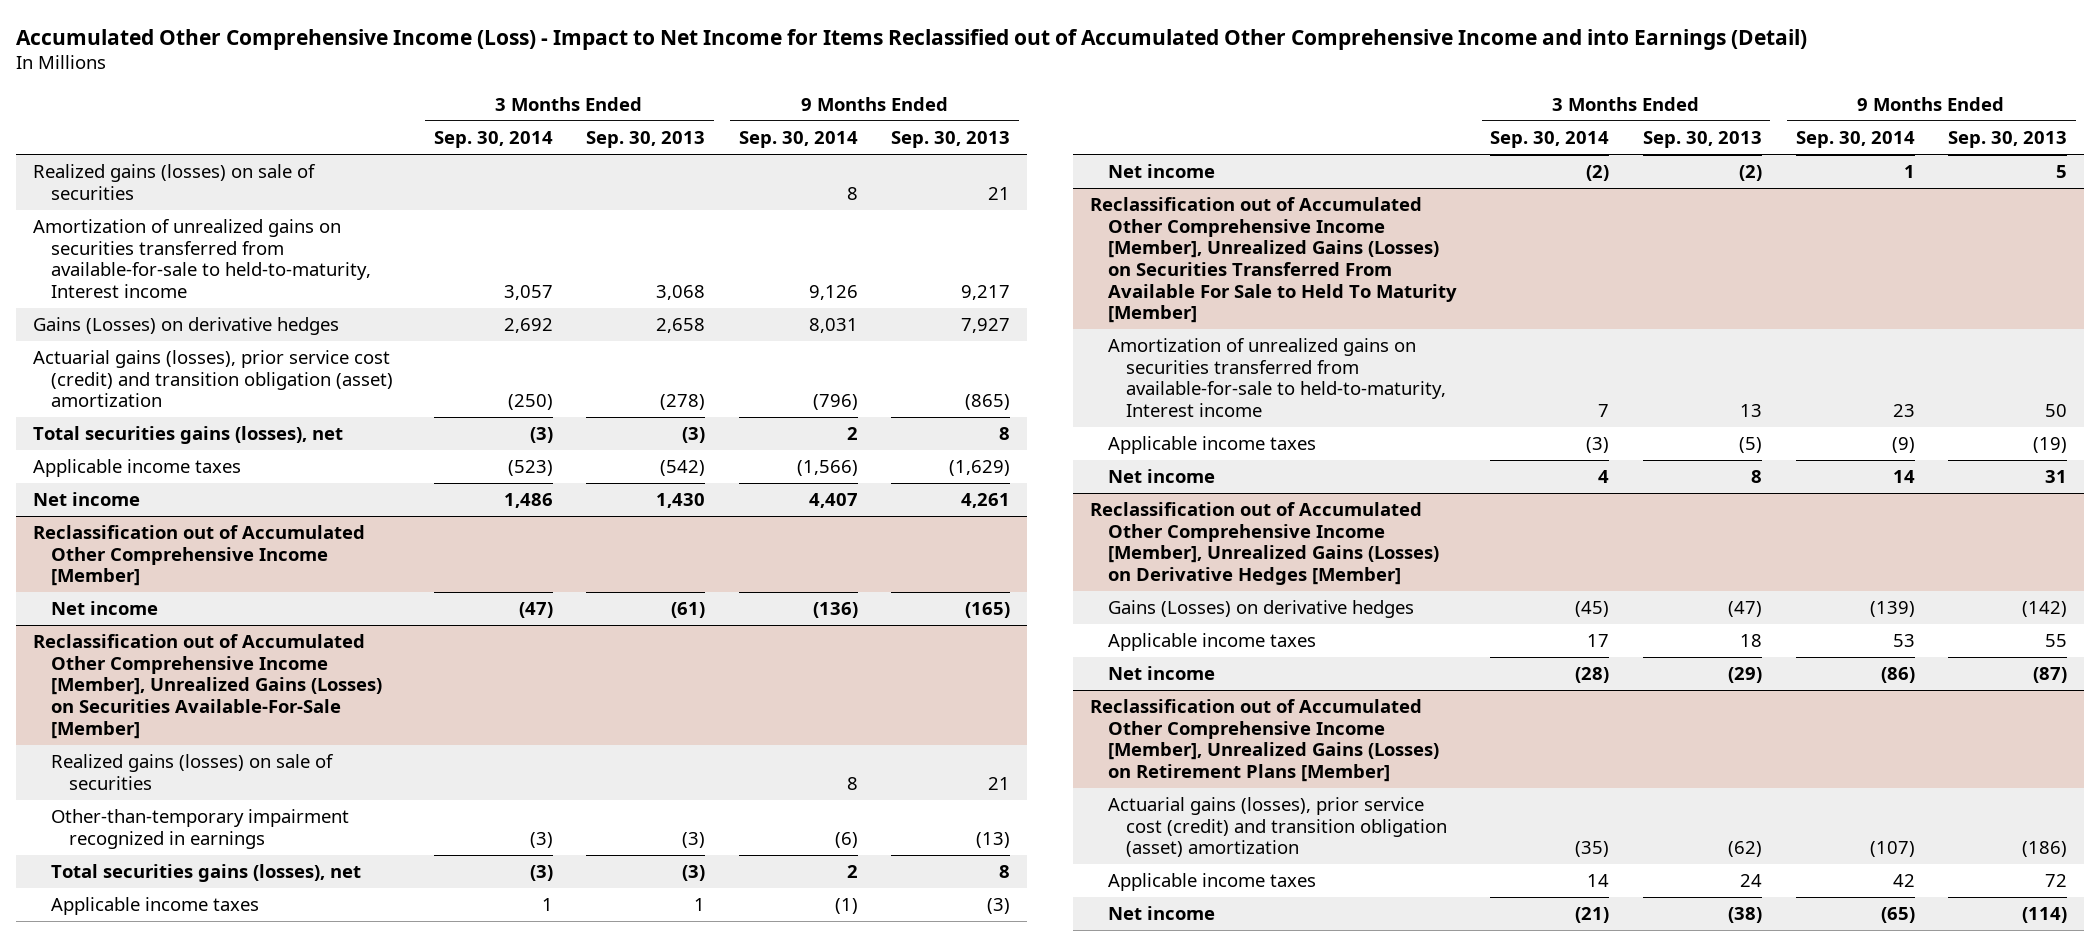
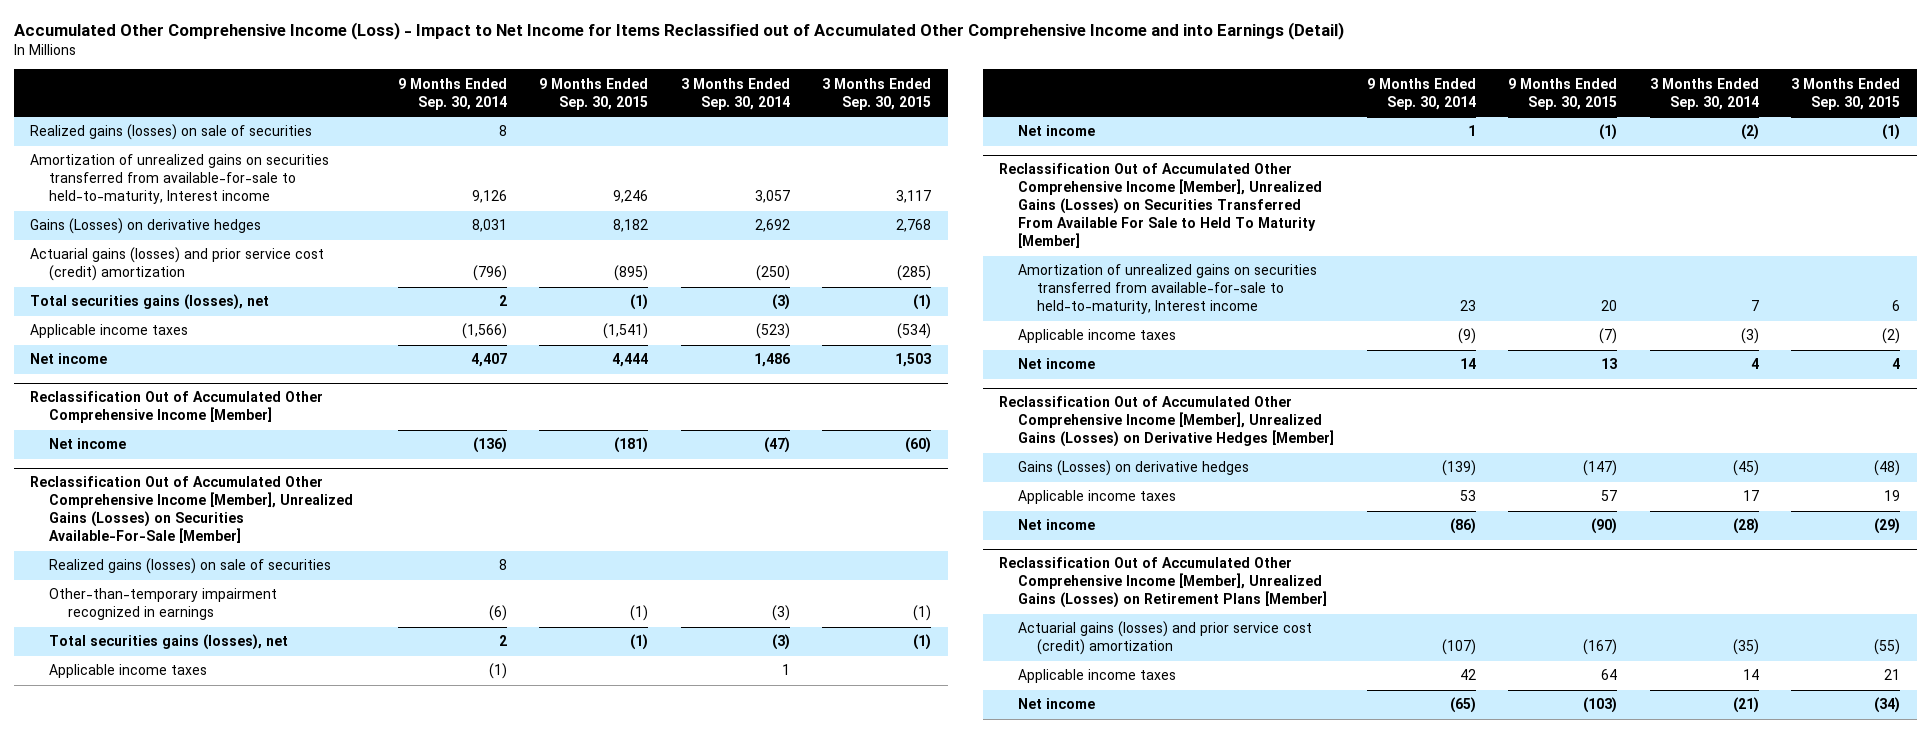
[586,131,706,149] Sep. 30, 2013 -> none
[891,131,1011,149] Sep. 30, 2013 -> none
none -> [539,77,649,110] 9 Months Ended Sep. 30, 2015
none -> [822,77,932,110] 3 Months Ended Sep. 30, 2015
[33,350,394,408] Actuarial gains (losses), prior service cost (credit) and transition obligation (asset) amortization -> [30,247,325,282] Actuarial gains (losses) and prior service cost (credit) amortization
[33,525,366,587] Reclassification out of Accumulated Other Comprehensive Income [Member] -> [30,391,324,424] Reclassification Out of Accumulated Other Comprehensive Income [Member]
[33,634,383,739] Reclassification out of Accumulated Other Comprehensive Income [Member], Unrealized Gains (Losses) on Securities Available-For-Sale [Member] -> [30,476,354,544] Reclassification Out of Accumulated Other Comprehensive Income [Member], Unrealized Gains (Losses) on Securities Available-For-Sale [Member]
[1089,197,1457,324] Reclassification out of Accumulated Other Comprehensive Income [Member], Unrealized Gains (Losses) on Securities Transferred From Available For Sale to Held To Maturity [Member] -> [999,163,1323,249] Reclassification Out of Accumulated Other Comprehensive Income [Member], Unrealized Gains (Losses) on Securities Transferred From Available For Sale to Held To Maturity [Member]
[1089,502,1439,586] Reclassification out of Accumulated Other Comprehensive Income [Member], Unrealized Gains (Losses) on Derivative Hedges [Member] -> [999,396,1335,448] Reclassification Out of Accumulated Other Comprehensive Income [Member], Unrealized Gains (Losses) on Derivative Hedges [Member]
[1089,699,1439,783] Reclassification out of Accumulated Other Comprehensive Income [Member], Unrealized Gains (Losses) on Retirement Plans [Member] -> [999,557,1328,609] Reclassification Out of Accumulated Other Comprehensive Income [Member], Unrealized Gains (Losses) on Retirement Plans [Member]
[1107,797,1447,858] Actuarial gains (losses), prior service cost (credit) and transition obligation (asset) amortization -> [1018,621,1313,656] Actuarial gains (losses) and prior service cost (credit) amortization

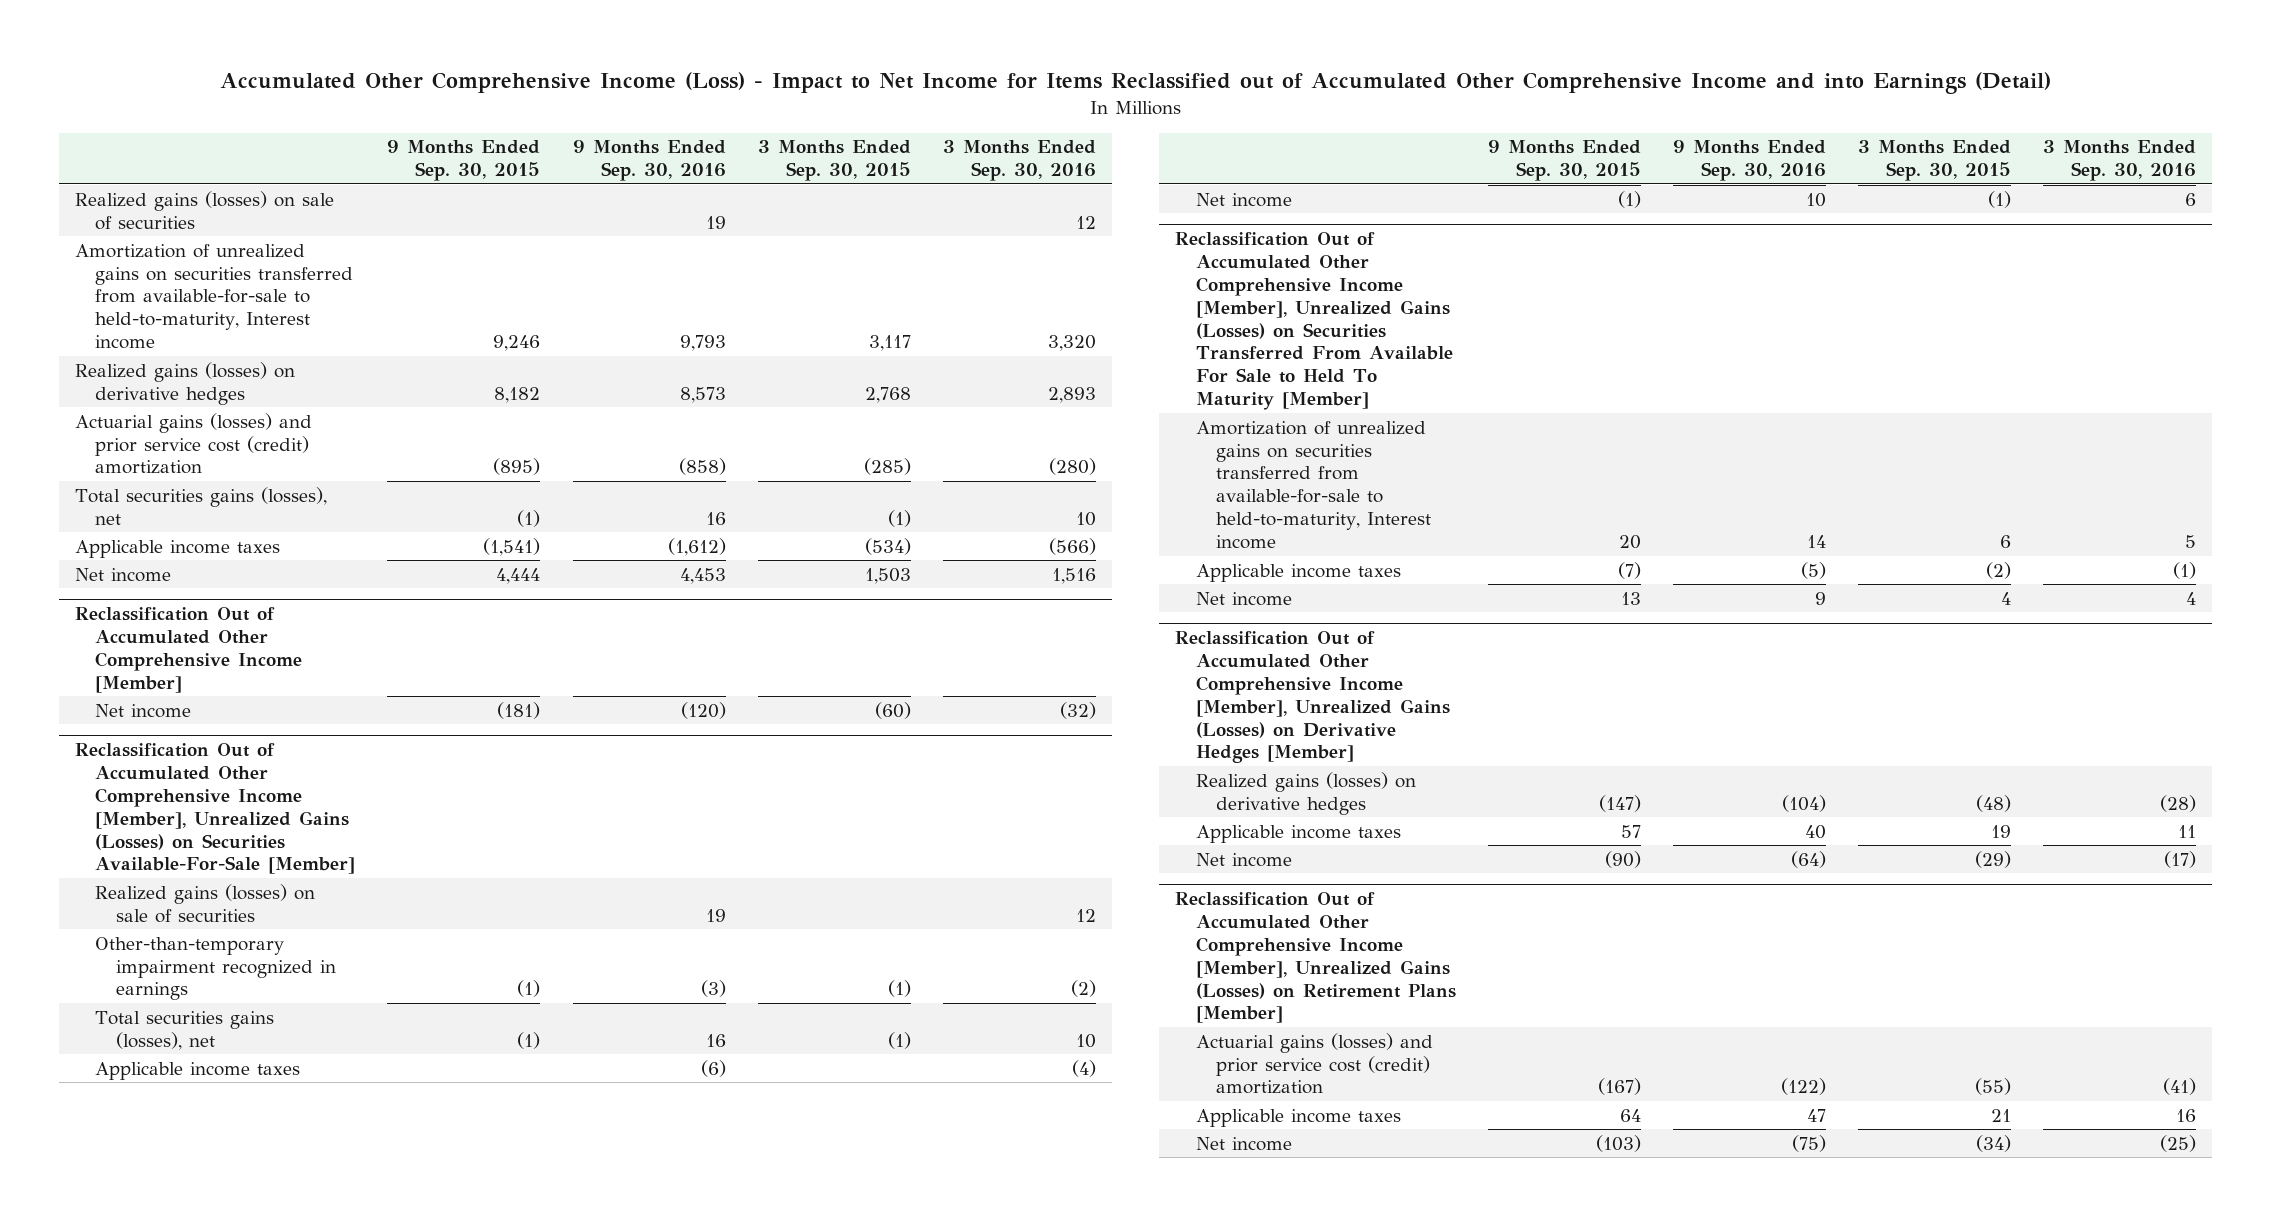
[397,77,507,110] 9 Months Ended Sep. 30, 2014 -> none
[680,77,790,110] 3 Months Ended Sep. 30, 2014 -> none
none -> [572,140,726,182] 9 Months Ended Sep. 30, 2016
none -> [942,140,1096,182] 3 Months Ended Sep. 30, 2016
[30,218,262,235] Gains (Losses) on derivative hedges -> [74,361,295,405] Realized gains (losses) on derivative hedges
[1018,460,1250,477] Gains (Losses) on derivative hedges -> [1195,771,1416,815] Realized gains (losses) on derivative hedges

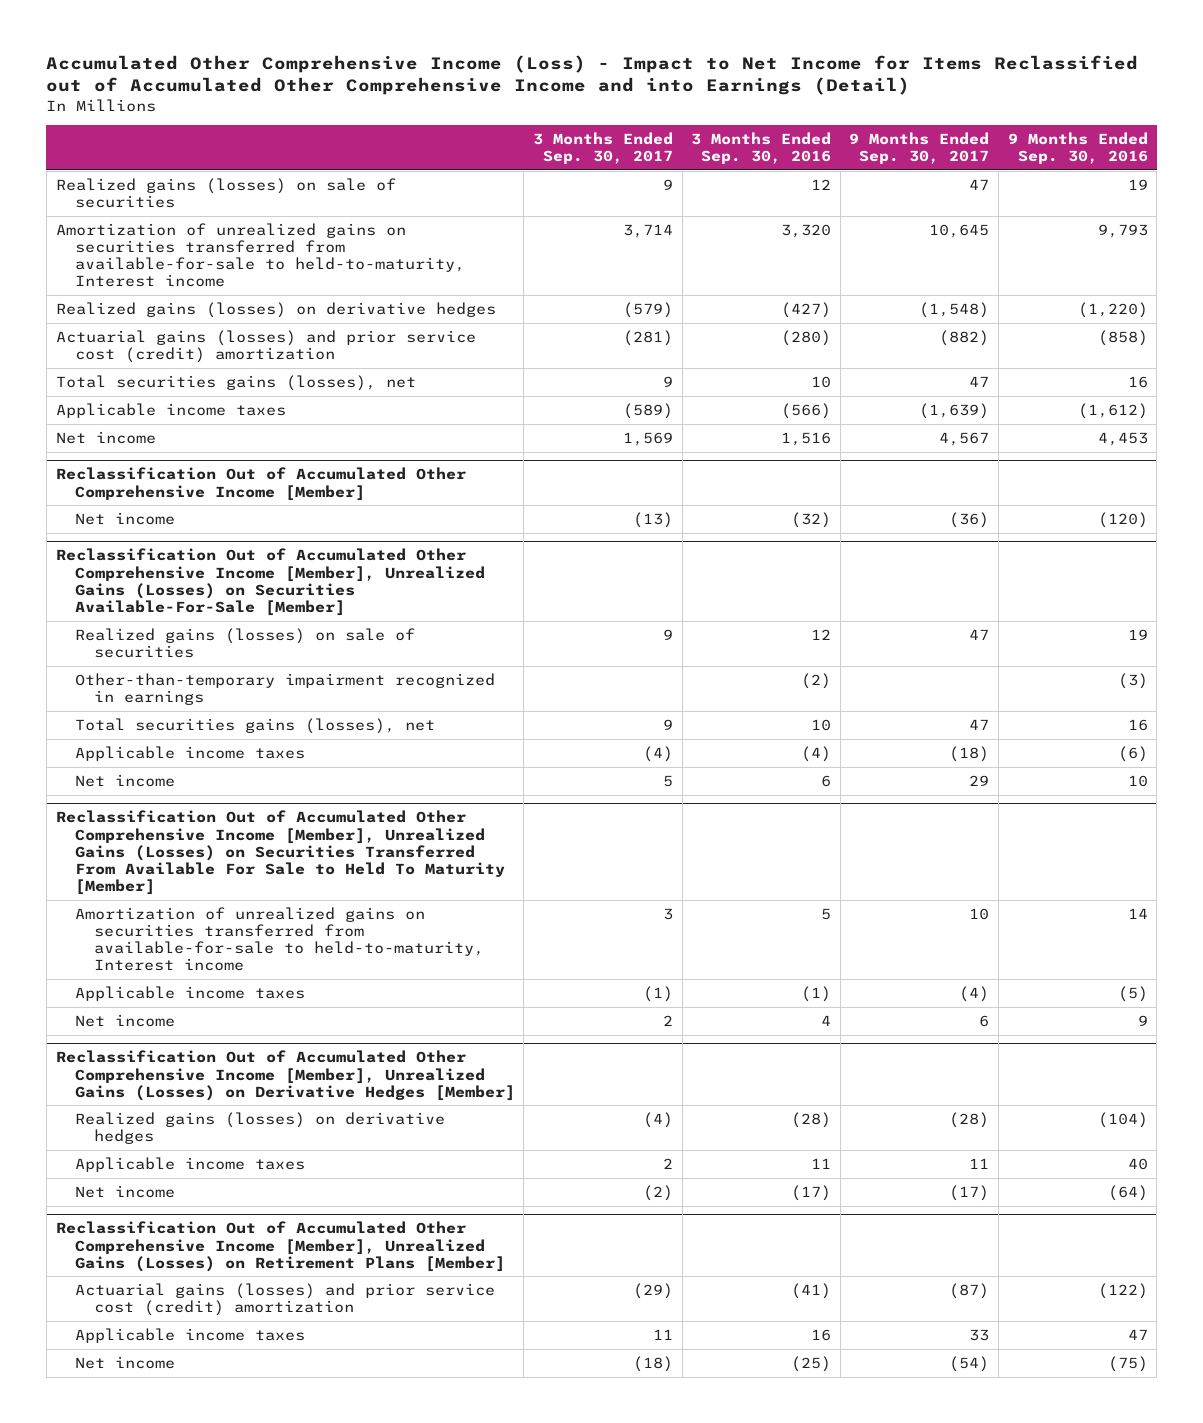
[387,140,541,182] 9 Months Ended Sep. 30, 2015 -> none
[757,140,911,182] 3 Months Ended Sep. 30, 2015 -> none
none -> [533,131,674,165] 3 Months Ended Sep. 30, 2017
none -> [849,131,990,165] 9 Months Ended Sep. 30, 2017
[679,386,726,403] 8,573 -> [1077,301,1148,318] (1,220)
[1047,386,1096,403] 2,893 -> [781,301,832,318] (427)

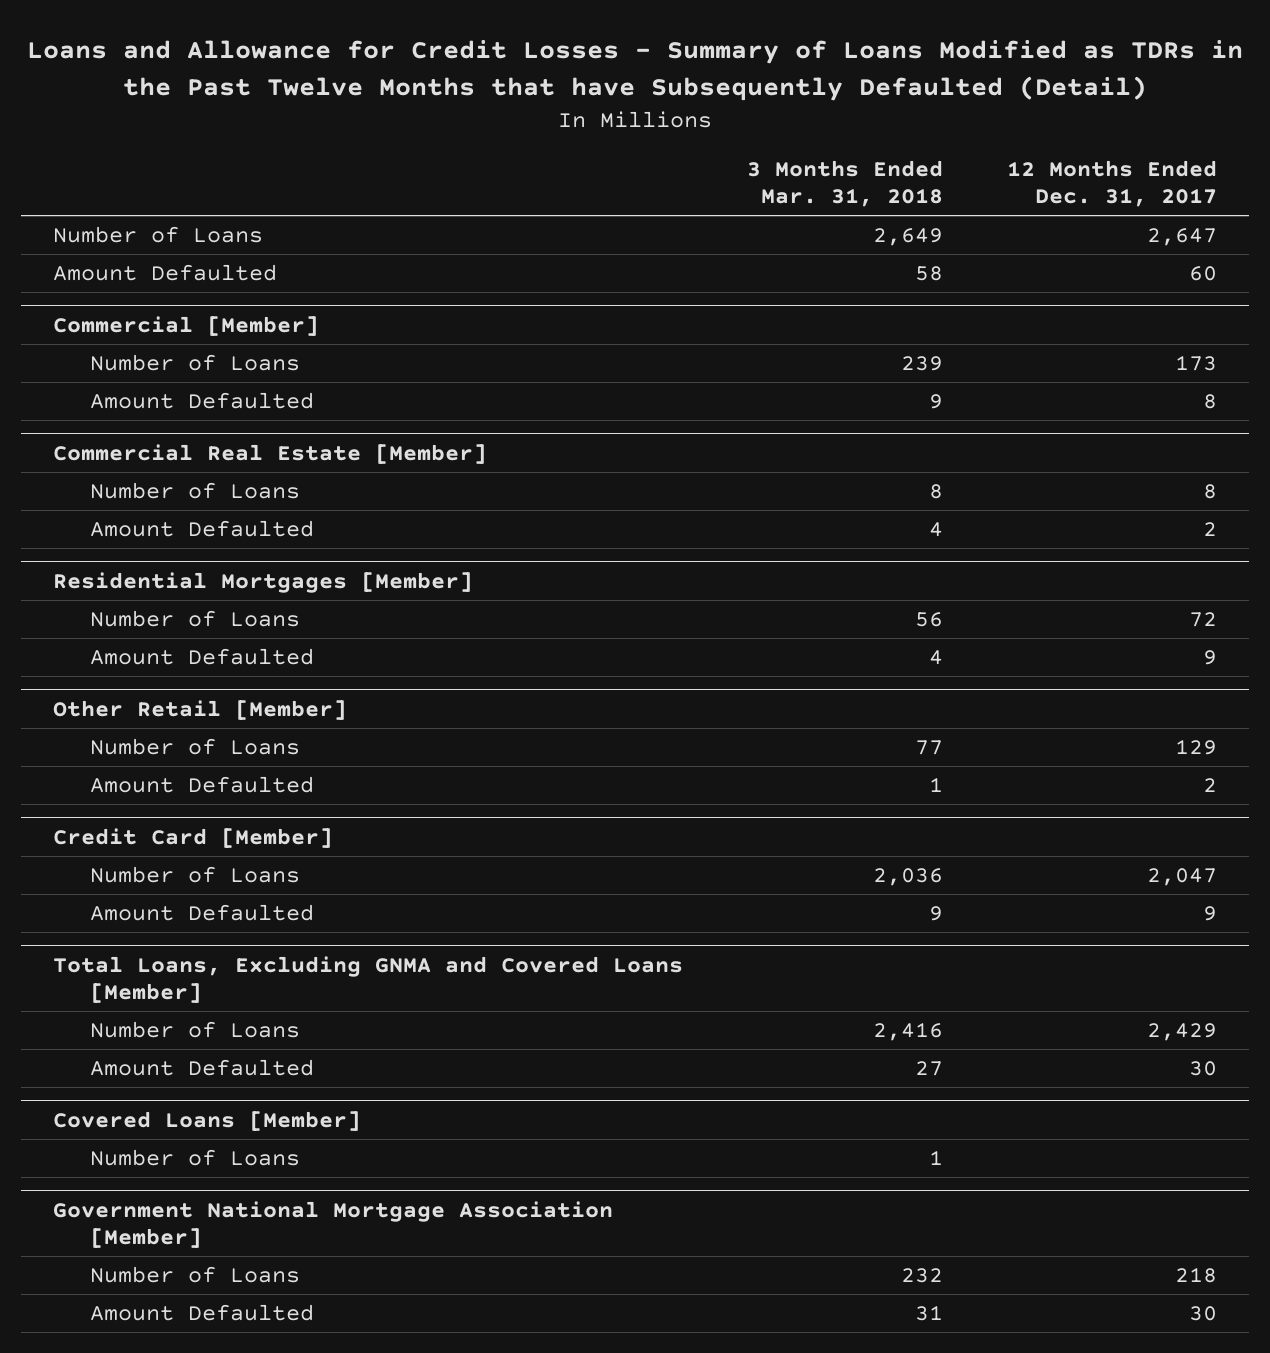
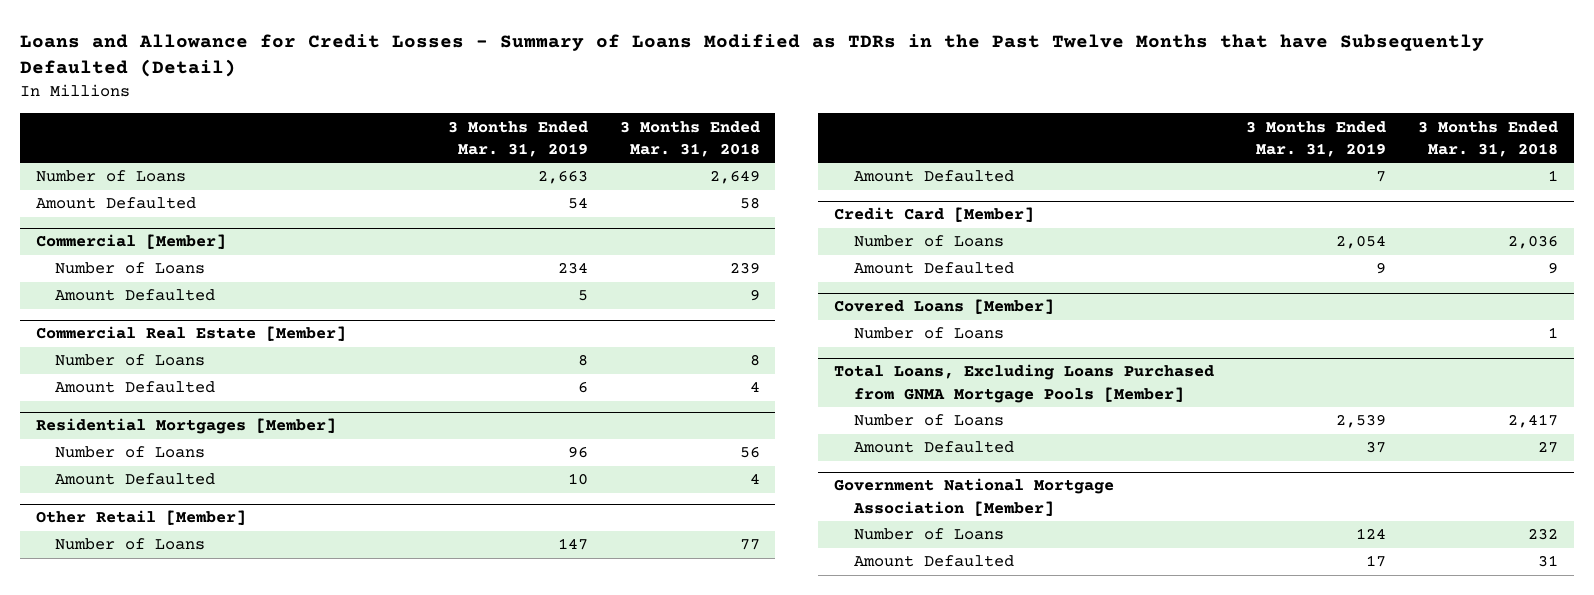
[1006,160,1217,208] 12 Months Ended Dec. 31, 2017 -> none
none -> [447,120,588,157] 3 Months Ended Mar. 31, 2019
[53,955,684,1003] Total Loans, Excluding GNMA and Covered Loans [Member] -> none
[90,1020,301,1038] Number of Loans -> none
[90,1058,315,1076] Amount Defaulted -> none
none -> [834,364,1215,403] Total Loans, Excluding Loans Purchased from GNMA Mortgage Pools [Member]
none -> [853,414,1004,427] Number of Loans
none -> [853,441,1014,454] Amount Defaulted

